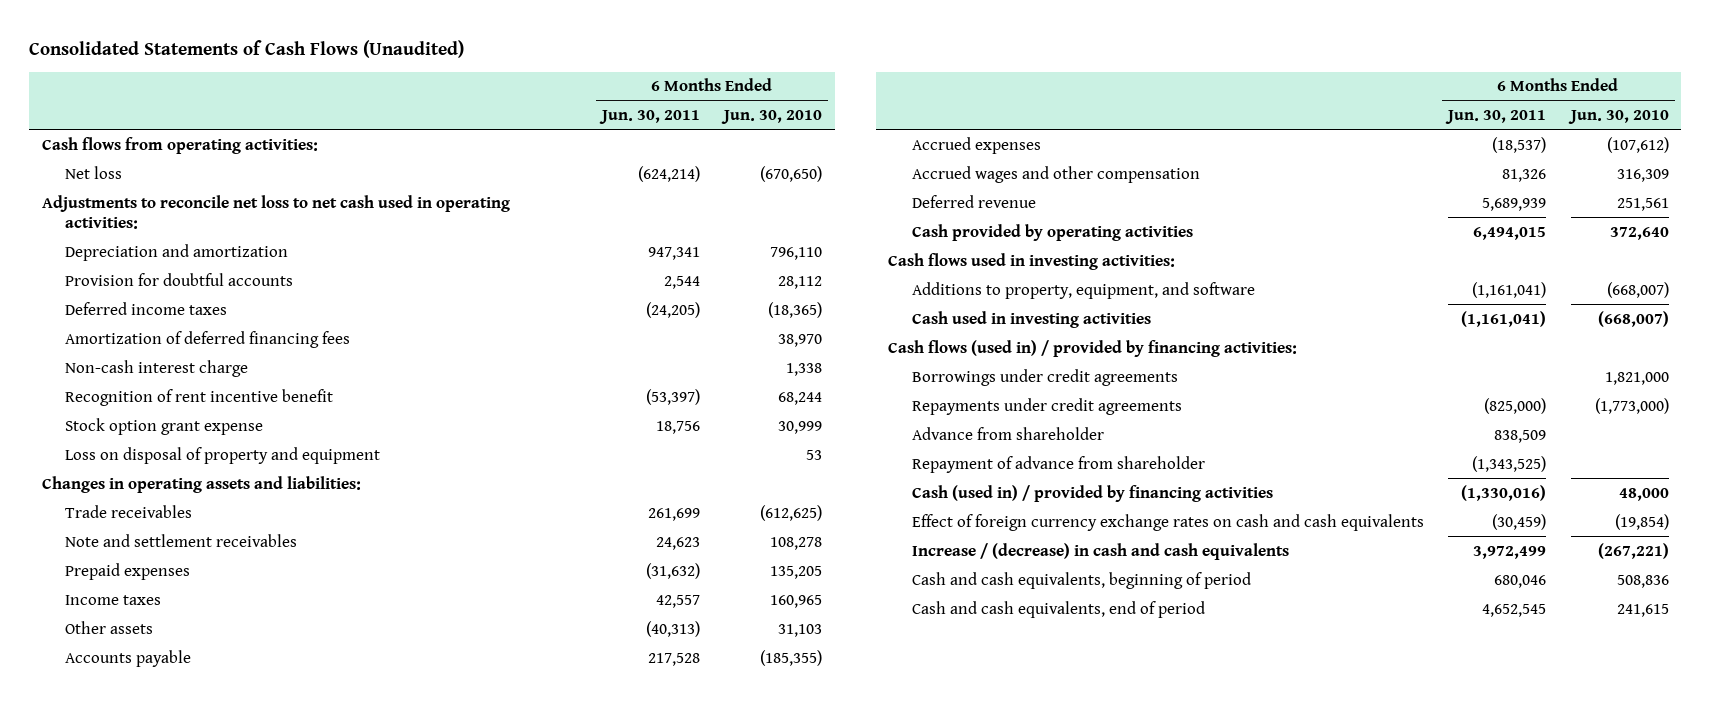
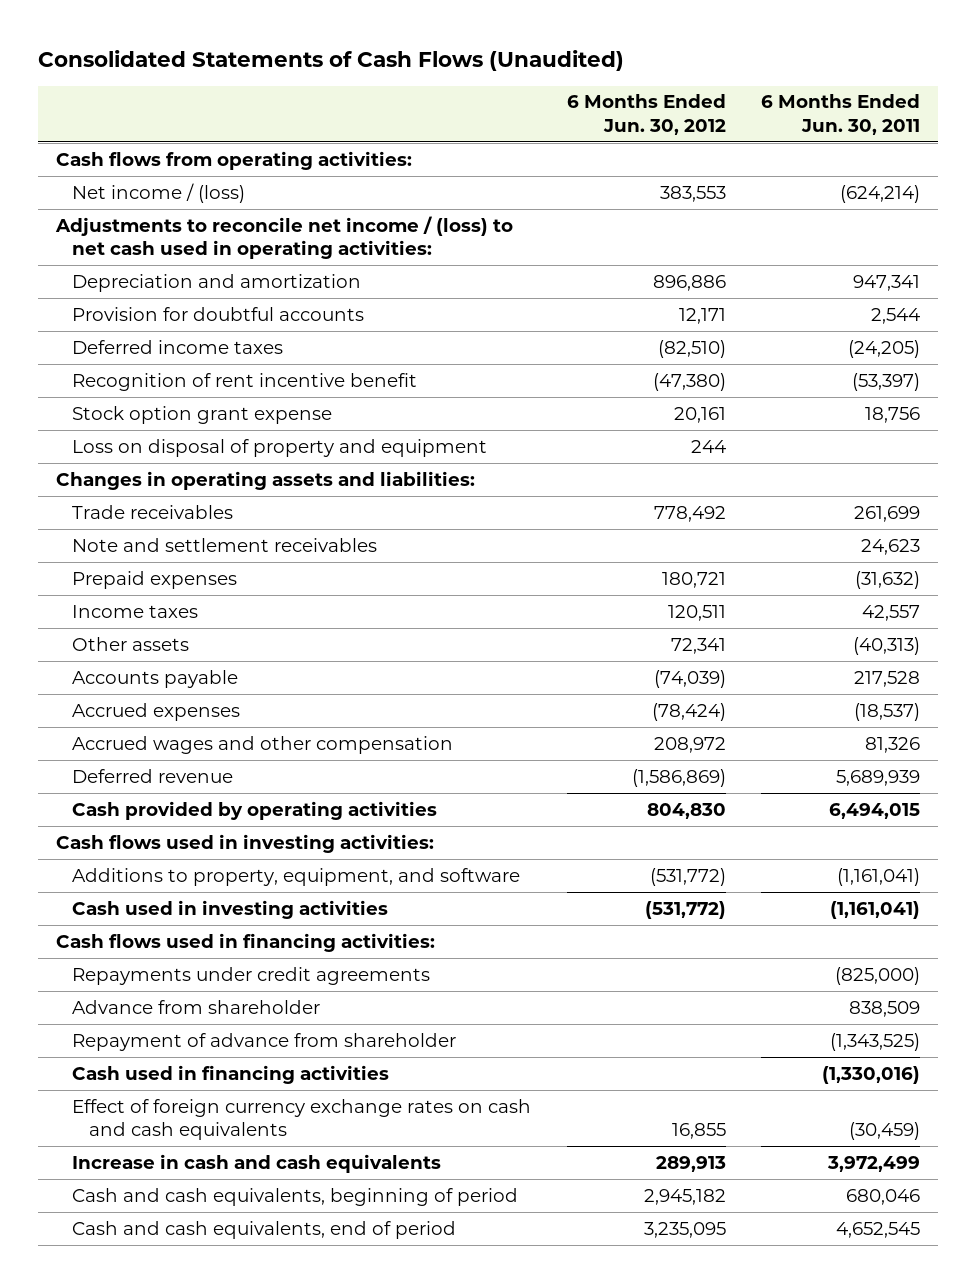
[721,109,823,124] Jun. 30, 2010 -> none
none -> [566,94,726,135] 6 Months Ended Jun. 30, 2012
[65,165,123,179] Net loss -> [72,182,246,203] Net income / (loss)
[41,194,510,230] Adjustments to reconcile net loss to net cash used in operating activities: -> [54,215,513,260] Adjustments to reconcile net income / (loss) to net cash used in operating activities:
[65,330,351,348] Amortization of deferred financing fees -> none
[65,359,249,377] Non-cash interest charge -> none
[911,368,1178,386] Borrowings under credit agreements -> none
[888,339,1298,357] Cash flows (used in) / provided by financing activities: -> [55,932,435,952] Cash flows used in financing activities:
[911,484,1273,502] Cash (used in) / provided by financing activities -> [72,1064,390,1084] Cash used in financing activities
[911,542,1289,560] Increase / (decrease) in cash and cash equivalents -> [72,1153,442,1173] Increase in cash and cash equivalents

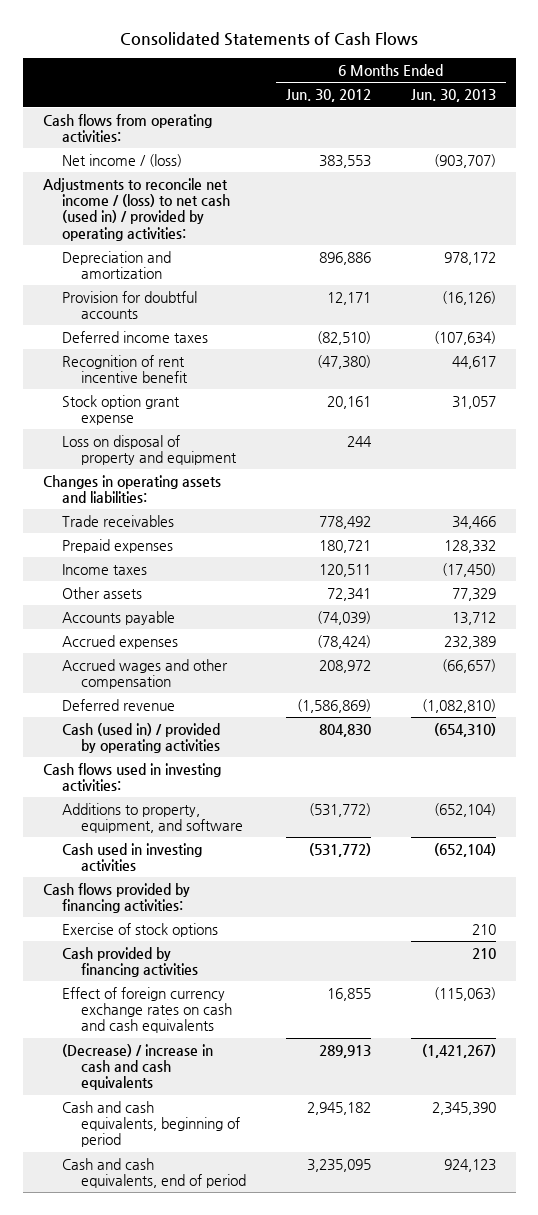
[37,49,624,71] Consolidated Statements of Cash Flows (Unaudited) -> [120,32,419,47] Consolidated Statements of Cash Flows
[761,94,921,135] 6 Months Ended Jun. 30, 2011 -> none
none -> [410,89,496,103] Jun. 30, 2013
[54,215,513,260] Adjustments to reconcile net income / (loss) to net cash used in operating activities: -> [42,177,230,241] Adjustments to reconcile net income / (loss) to net cash (used in) / provided by operating activities:
[72,537,378,552] Note and settlement receivables -> none
[72,800,438,820] Cash provided by operating activities -> [61,722,221,754] Cash (used in) / provided by operating activities
[72,966,431,985] Repayments under credit agreements -> none
[72,999,321,1014] Advance from shareholder -> none
[72,1032,457,1051] Repayment of advance from shareholder -> none
[55,932,435,952] Cash flows used in financing activities: -> [42,882,190,914] Cash flows provided by financing activities:
none -> [61,922,218,937] Exercise of stock options
[72,1064,390,1084] Cash used in financing activities -> [61,946,199,978] Cash provided by financing activities
[72,1153,442,1173] Increase in cash and cash equivalents -> [61,1043,213,1091] (Decrease) / increase in cash and cash equivalents

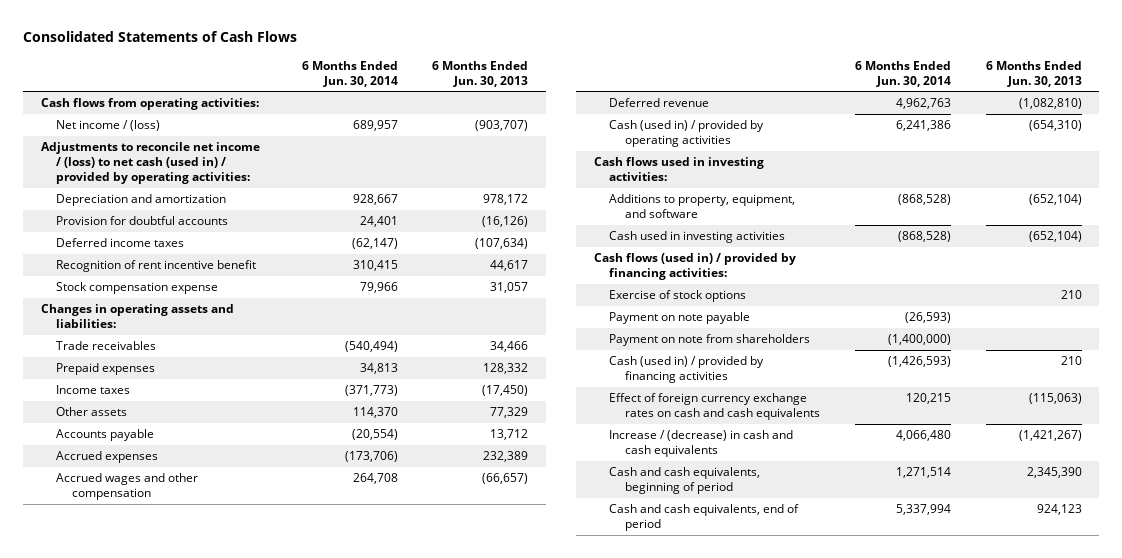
[286,89,372,103] Jun. 30, 2012 -> none
none -> [301,60,398,87] 6 Months Ended Jun. 30, 2014
[61,434,238,466] Loss on disposal of property and equipment -> none
[61,394,180,426] Stock option grant expense -> [56,282,219,295] Stock compensation expense
[42,882,190,914] Cash flows provided by financing activities: -> [593,253,796,281] Cash flows (used in) / provided by financing activities:
none -> [609,312,751,325] Payment on note payable
none -> [609,334,811,347] Payment on note from shareholders
[61,946,199,978] Cash provided by financing activities -> [609,356,765,384] Cash (used in) / provided by financing activities
[61,1043,213,1091] (Decrease) / increase in cash and cash equivalents -> [609,430,794,458] Increase / (decrease) in cash and cash equivalents

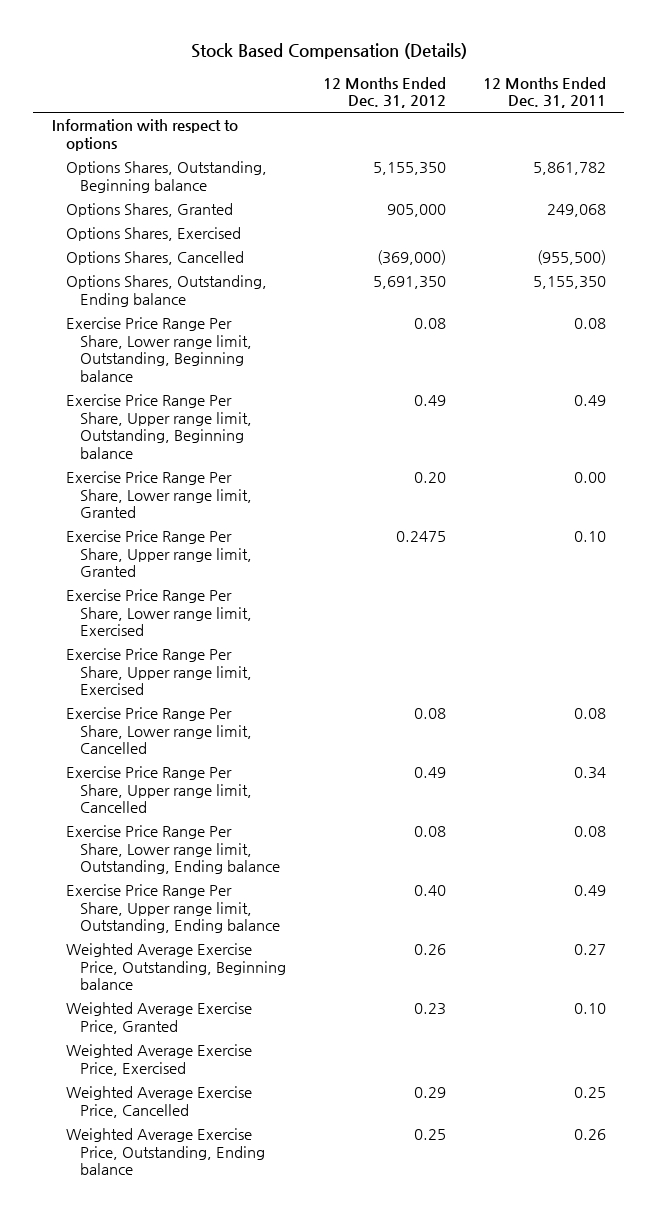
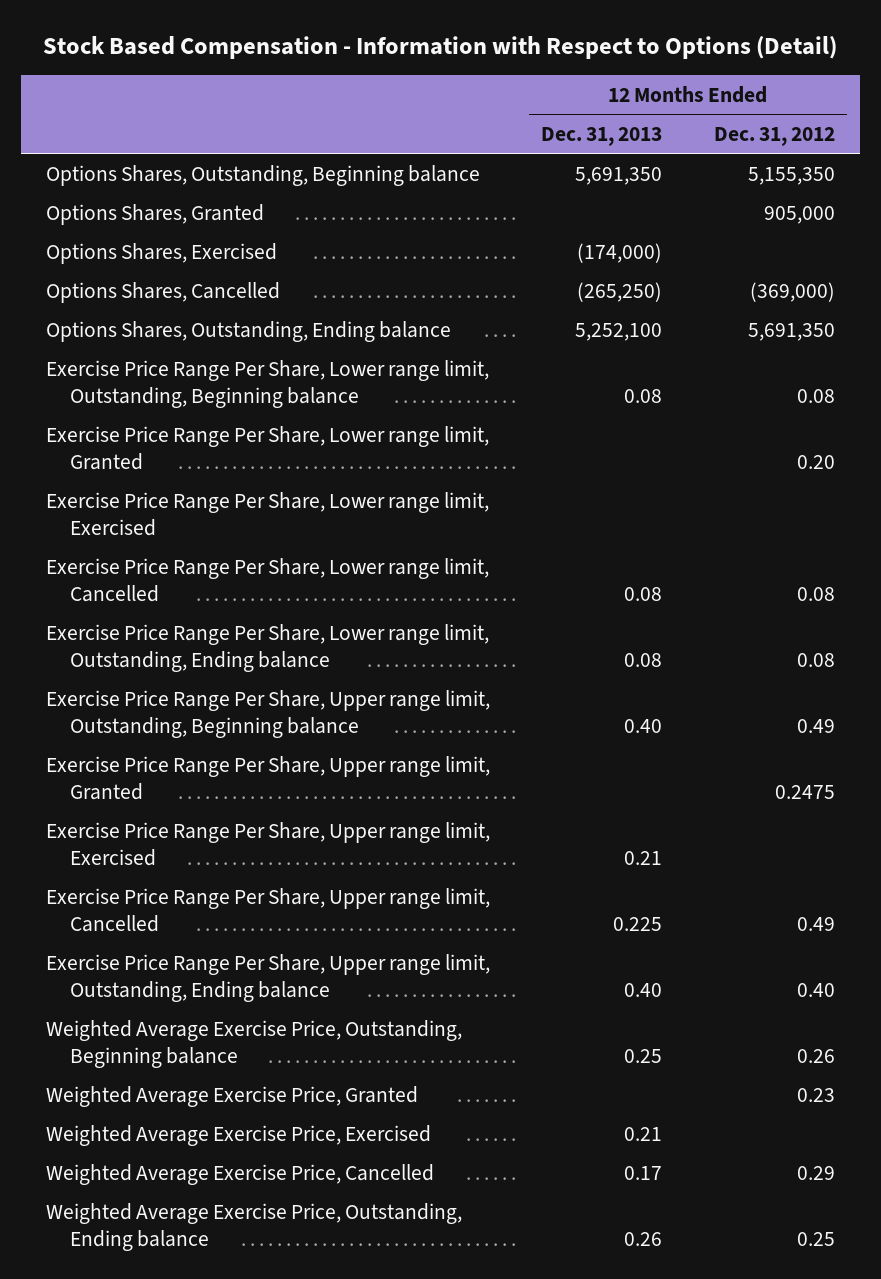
[190,42,467,59] Stock Based Compensation (Details) -> [43,35,838,59] Stock Based Compensation - Information with Respect to Options (Detail)
[482,76,606,109] 12 Months Ended Dec. 31, 2011 -> none
none -> [541,127,663,147] Dec. 31, 2013
[51,119,238,151] Information with respect to options -> none
[65,394,253,459] Exercise Price Range Per Share, Upper range limit, Outstanding, Beginning balance -> [46,689,491,738] Exercise Price Range Per Share, Upper range limit, Outstanding, Beginning balance
[65,530,253,578] Exercise Price Range Per Share, Upper range limit, Granted -> [46,755,491,800] Exercise Price Range Per Share, Upper range limit, Granted
[65,648,253,696] Exercise Price Range Per Share, Upper range limit, Exercised -> [46,821,491,866] Exercise Price Range Per Share, Upper range limit, Exercised
[65,766,253,814] Exercise Price Range Per Share, Upper range limit, Cancelled -> [46,887,491,932] Exercise Price Range Per Share, Upper range limit, Cancelled

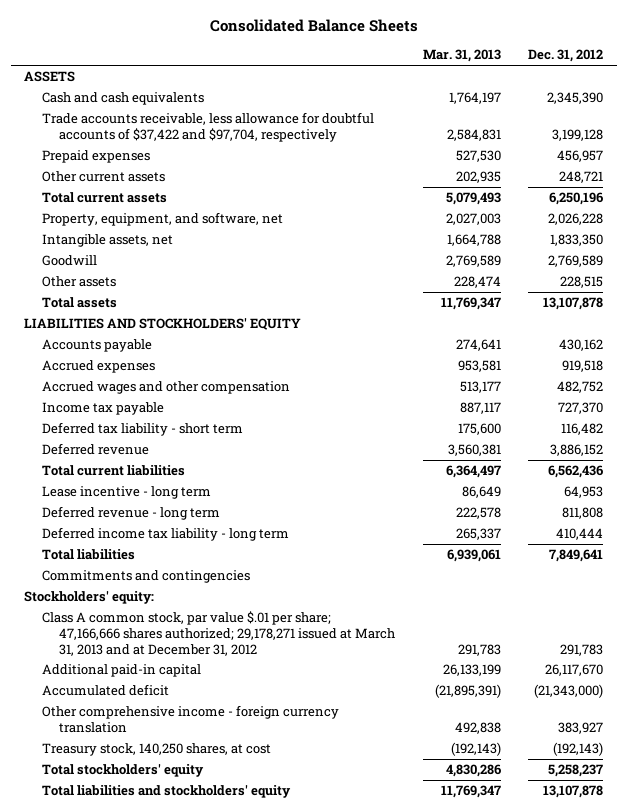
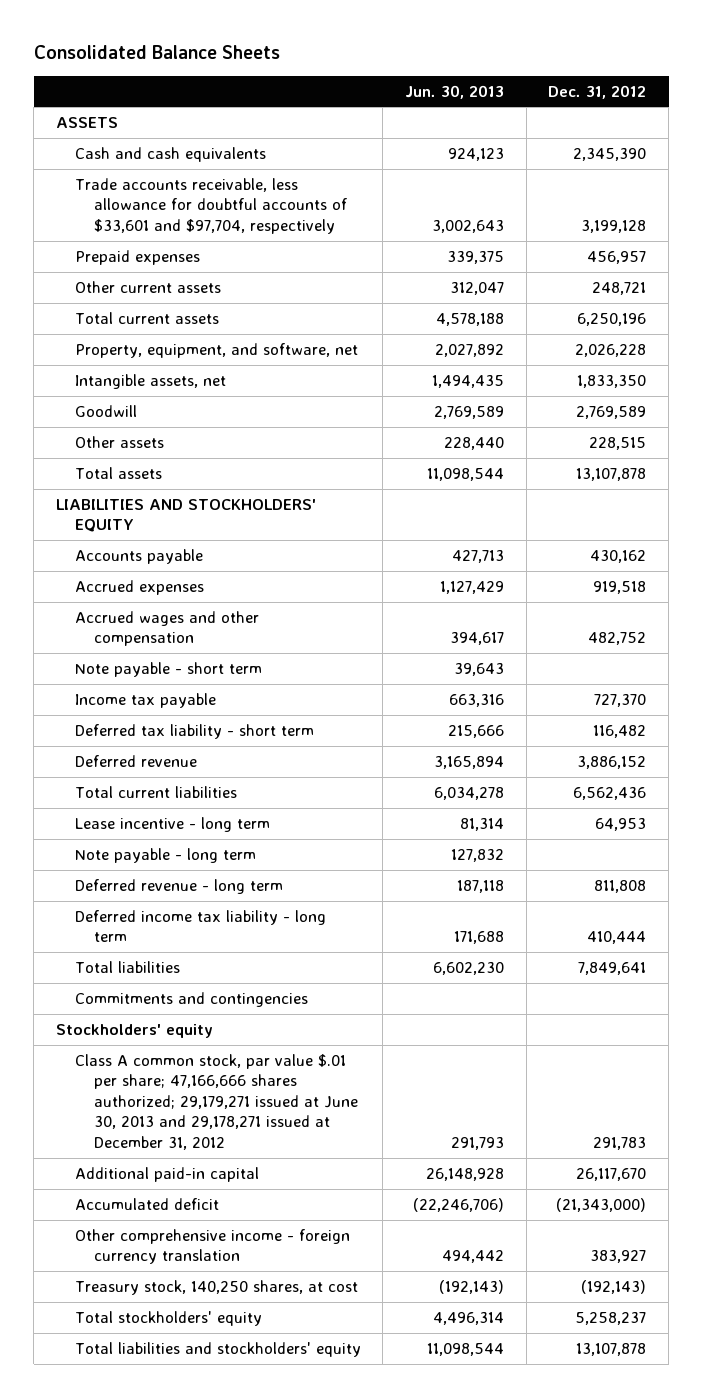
[422,49,501,63] Mar. 31, 2013 -> none
none -> [405,84,505,99] Jun. 30, 2013
[41,112,374,142] Trade accounts receivable, less allowance for doubtful accounts of $37,422 and $97,704, respectively -> [74,177,347,234] Trade accounts receivable, less allowance for doubtful accounts of $33,601 and $97,704, respectively
none -> [74,661,262,677] Note payable - short term
none -> [74,847,256,863] Note payable - long term
[24,591,155,605] Stockholders' equity: -> [55,1023,213,1038] Stockholders' equity
[41,611,396,656] Class A common stock, par value $.01 per share; 47,166,666 shares authorized; 29,178,271 issued at March 31, 2013 and at December 31, 2012 -> [74,1053,358,1150] Class A common stock, par value $.01 per share; 47,166,666 shares authorized; 29,179,271 issued at June 30, 2013 and 29,178,271 issued at December 31, 2012

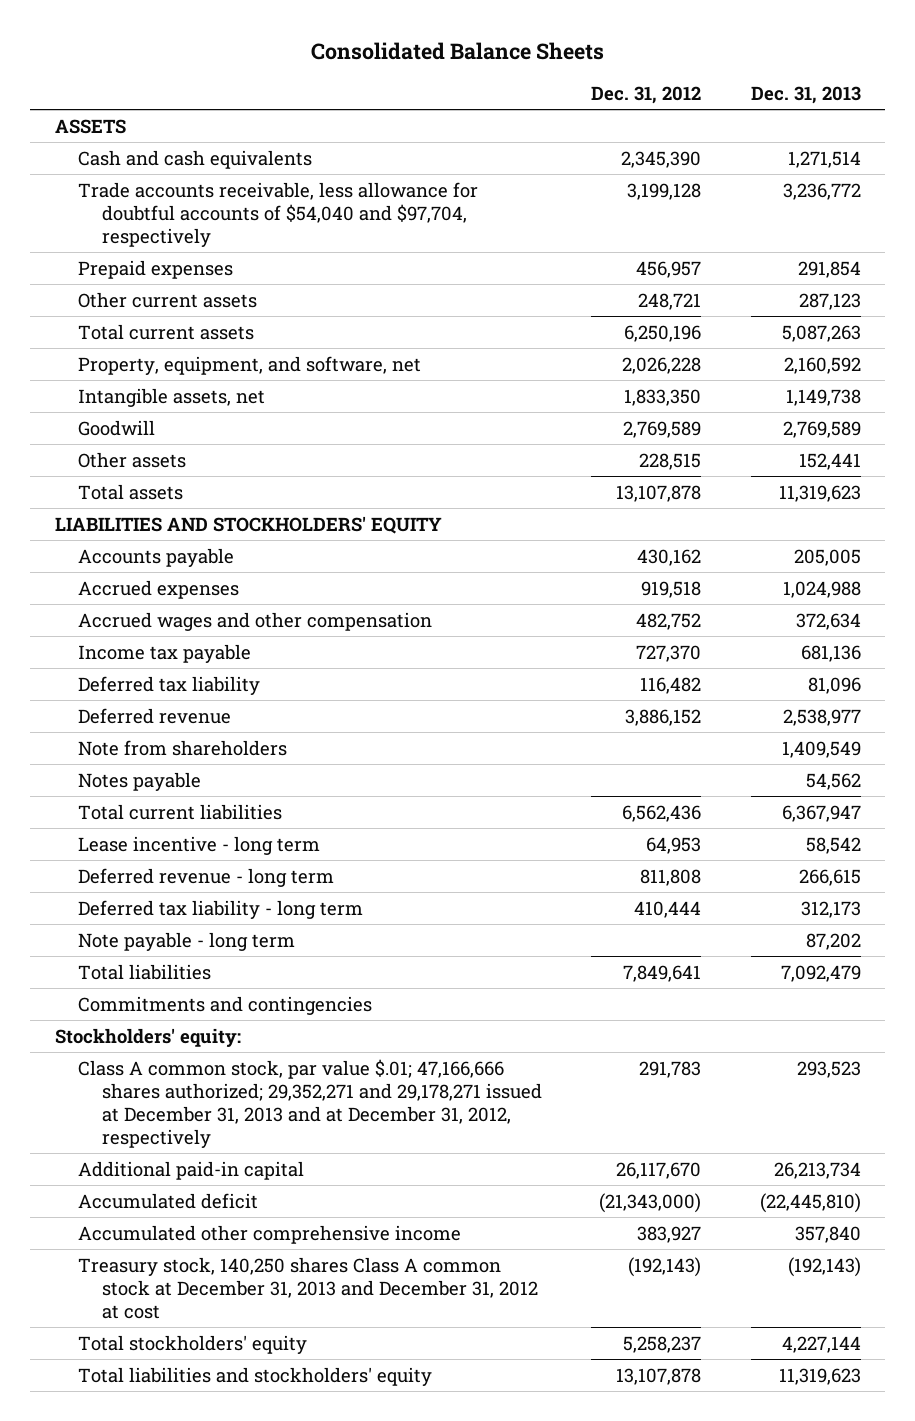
[405,84,505,99] Jun. 30, 2013 -> none
none -> [750,86,861,105] Dec. 31, 2013
[74,177,347,234] Trade accounts receivable, less allowance for doubtful accounts of $33,601 and $97,704, respectively -> [78,181,479,247] Trade accounts receivable, less allowance for doubtful accounts of $54,040 and $97,704, respectively
[74,661,262,677] Note payable - short term -> none
[74,723,314,739] Deferred tax liability - short term -> [78,675,261,695] Deferred tax liability
none -> [78,739,288,756] Note from shareholders
none -> [78,771,202,791] Notes payable
[74,909,326,943] Deferred income tax liability - long term -> [78,899,364,919] Deferred tax liability - long term
[74,847,256,863] Note payable - long term -> [78,931,296,951] Note payable - long term
[55,1023,213,1038] Stockholders' equity -> [54,1027,241,1047] Stockholders' equity:
[74,1053,358,1150] Class A common stock, par value $.01 per share; 47,166,666 shares authorized; 29,179,271 issued at June 30, 2013 and 29,178,271 issued at December 31, 2012 -> [78,1058,542,1148] Class A common stock, par value $.01; 47,166,666 shares authorized; 29,352,271 and 29,178,271 issued at December 31, 2013 and at December 31, 2012, respectively
[74,1228,350,1265] Other comprehensive income - foreign currency translation -> [78,1224,462,1244] Accumulated other comprehensive income
[74,1279,358,1295] Treasury stock, 140,250 shares, at cost -> [78,1256,538,1319] Treasury stock, 140,250 shares Class A common stock at December 31, 2013 and December 31, 2012 at cost

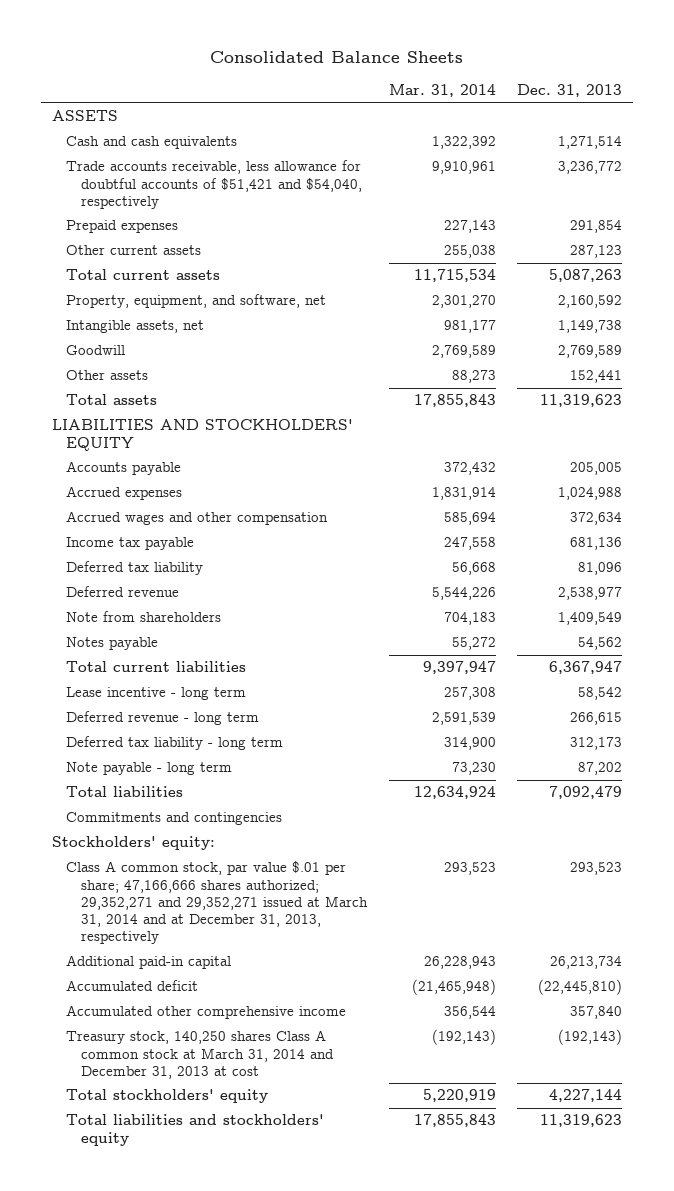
[591,86,702,105] Dec. 31, 2012 -> none
none -> [388,84,496,98] Mar. 31, 2014
[78,181,479,247] Trade accounts receivable, less allowance for doubtful accounts of $54,040 and $97,704, respectively -> [66,160,363,209] Trade accounts receivable, less allowance for doubtful accounts of $51,421 and $54,040, respectively
[78,1058,542,1148] Class A common stock, par value $.01; 47,166,666 shares authorized; 29,352,271 and 29,178,271 issued at December 31, 2013 and at December 31, 2012, respectively -> [66,861,369,945] Class A common stock, par value $.01 per share; 47,166,666 shares authorized; 29,352,271 and 29,352,271 issued at March 31, 2014 and at December 31, 2013, respectively
[78,1256,538,1319] Treasury stock, 140,250 shares Class A common stock at December 31, 2013 and December 31, 2012 at cost -> [66,1030,335,1079] Treasury stock, 140,250 shares Class A common stock at March 31, 2014 and December 31, 2013 at cost

